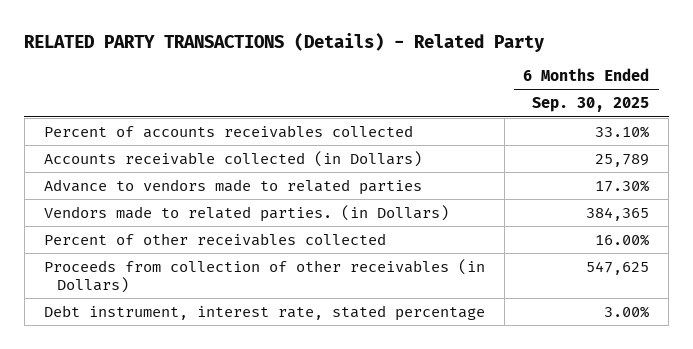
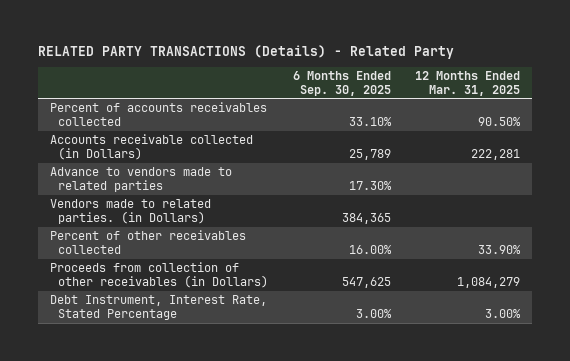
none -> [415,70,521,96] 12 Months Ended Mar. 31, 2025
[43,304,485,321] Debt instrument, interest rate, stated percentage -> [50,295,268,320] Debt Instrument, Interest Rate, Stated Percentage

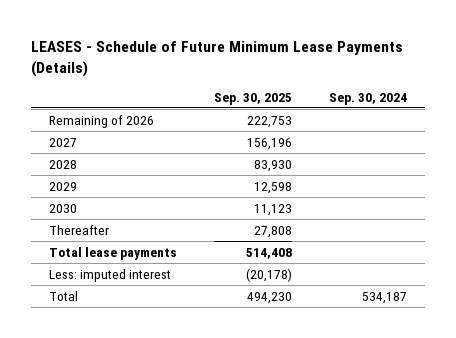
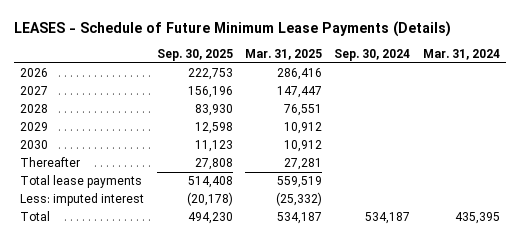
none -> [245,49,323,61] Mar. 31, 2025
none -> [422,49,500,61] Mar. 31, 2024
[49,114,155,128] Remaining of 2026 -> [20,68,49,78] 2026

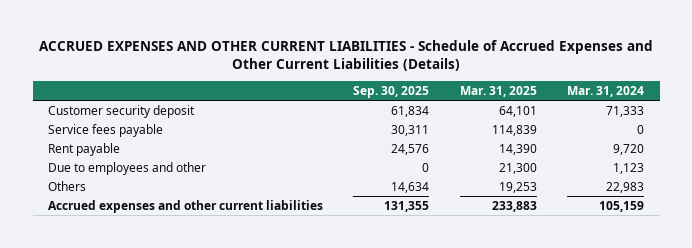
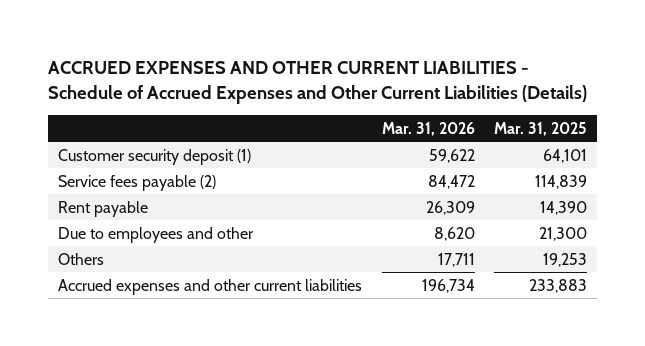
[353,85,430,98] Sep. 30, 2025 -> none
[567,85,645,97] Mar. 31, 2024 -> none
none -> [381,122,475,137] Mar. 31, 2026
[47,104,195,118] Customer security deposit -> [58,148,252,165] Customer security deposit (1)
[47,123,163,137] Service fees payable -> [58,174,217,191] Service fees payable (2)

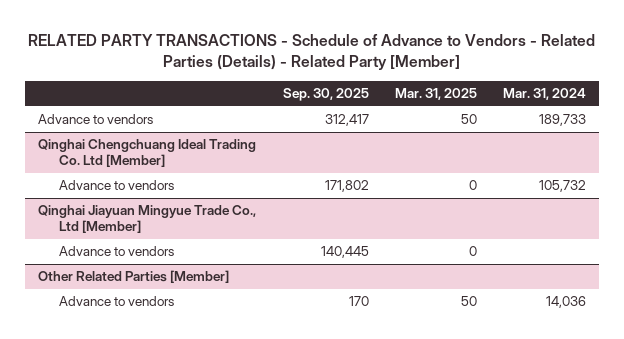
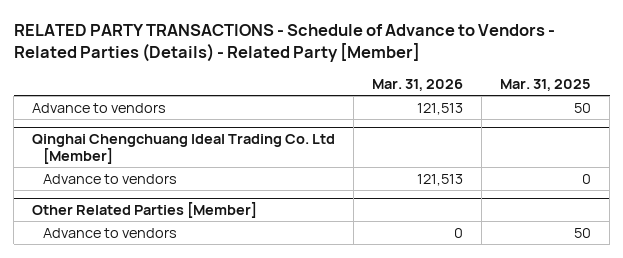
[282,88,369,102] Sep. 30, 2025 -> none
[502,88,586,101] Mar. 31, 2024 -> none
none -> [372,79,464,92] Mar. 31, 2026
[38,205,257,234] Qinghai Jiayuan Mingyue Trade Co., Ltd [Member] -> none
[58,246,174,257] Advance to vendors -> none

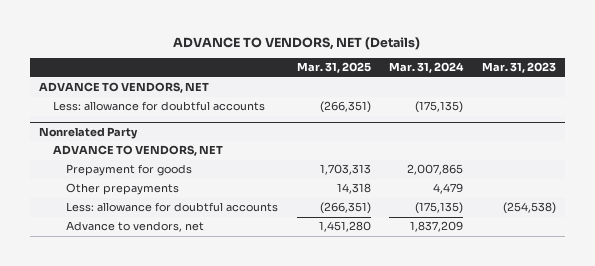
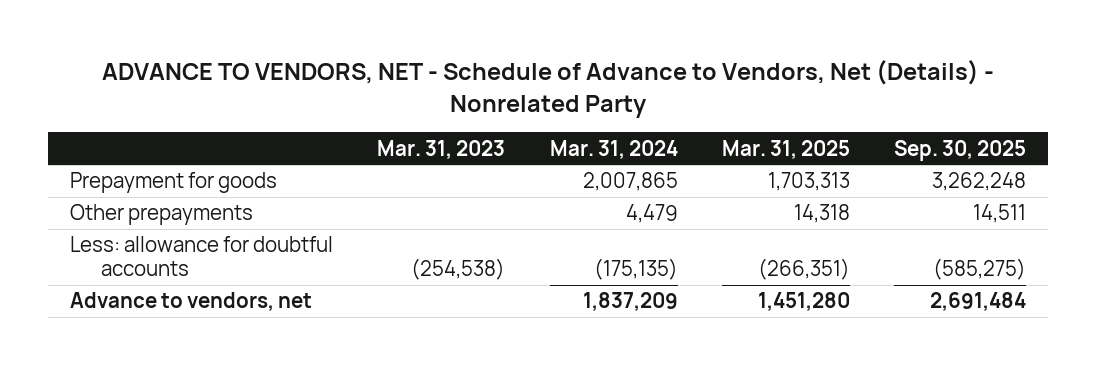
[173,36,421,50] ADVANCE TO VENDORS, NET (Details) -> [102,59,995,118] ADVANCE TO VENDORS, NET - Schedule of Advance to Vendors, Net (Details) - Nonrelated Party
none -> [894,139,1027,161] Sep. 30, 2025
[39,82,210,94] ADVANCE TO VENDORS, NET -> none
[52,101,265,112] Less: allowance for doubtful accounts -> none
[39,127,139,140] Nonrelated Party -> none
[52,145,223,157] ADVANCE TO VENDORS, NET -> none

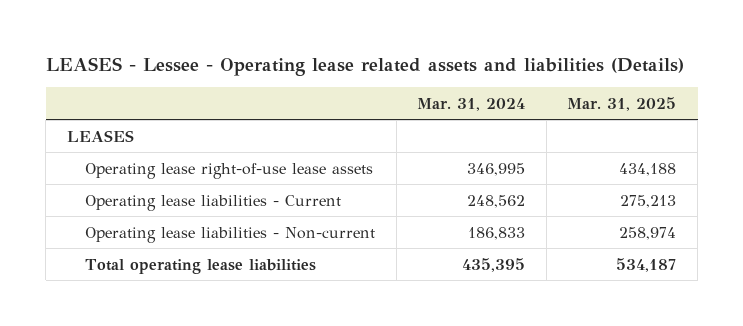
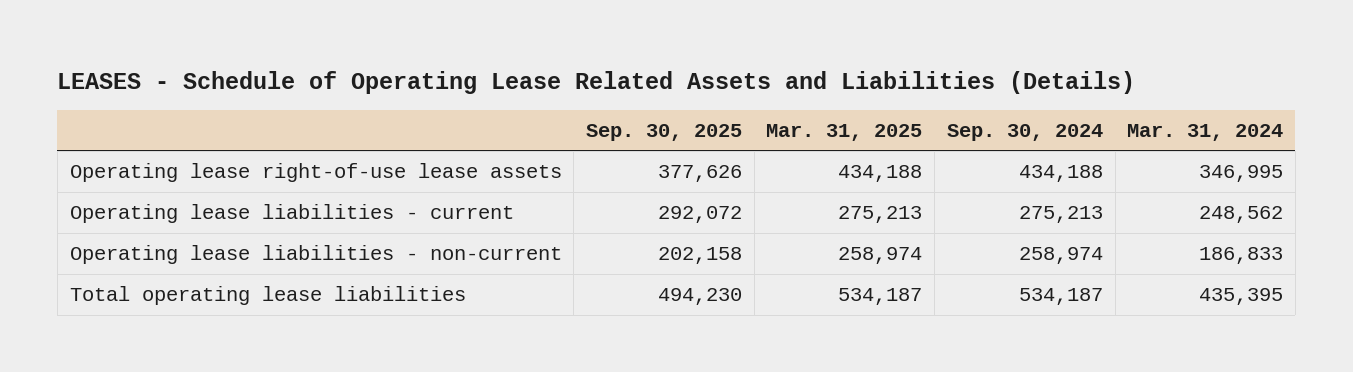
[45,56,684,76] LEASES - Lessee - Operating lease related assets and liabilities (Details) -> [57,71,1136,95] LEASES - Schedule of Operating Lease Related Assets and Liabilities (Details)
none -> [585,123,742,141] Sep. 30, 2025
none -> [946,123,1103,141] Sep. 30, 2024
[66,129,134,142] LEASES -> none
[85,194,342,211] Operating lease liabilities - Current -> [69,204,514,224] Operating lease liabilities - current
[85,226,376,243] Operating lease liabilities - Non-current -> [69,245,562,265] Operating lease liabilities - non-current

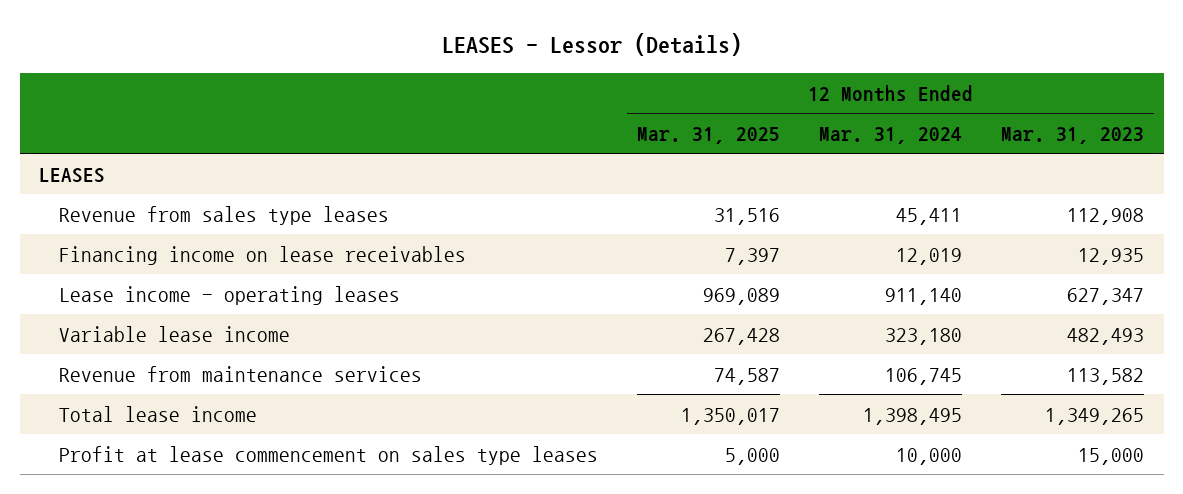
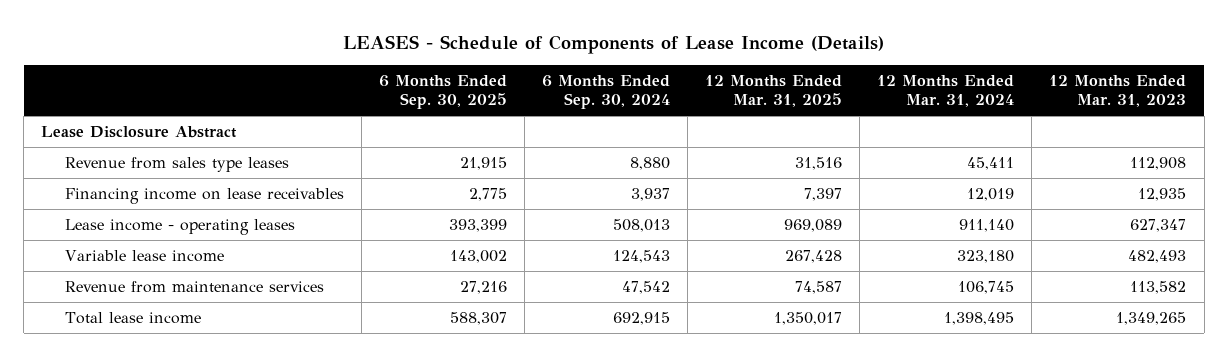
[441,32,742,56] LEASES - Lessor (Details) -> [342,34,884,54] LEASES - Schedule of Components of Lease Income (Details)
none -> [379,74,508,110] 6 Months Ended Sep. 30, 2025
none -> [542,74,671,110] 6 Months Ended Sep. 30, 2024
[39,167,106,183] LEASES -> none
none -> [41,126,238,139] Lease Disclosure Abstract
[58,445,598,465] Profit at lease commencement on sales type leases -> none

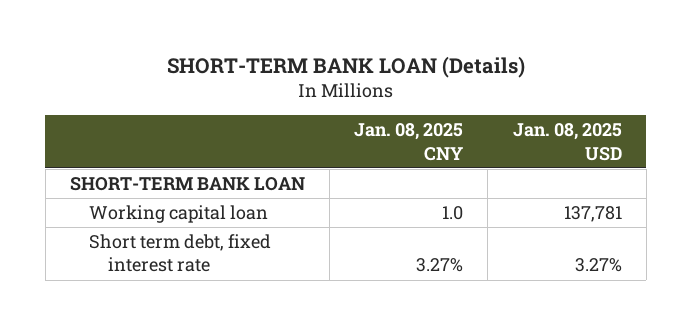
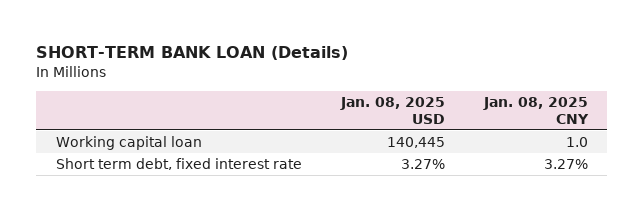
[70,177,306,192] SHORT-TERM BANK LOAN -> none
[563,206,622,223] 137,781 -> [386,137,445,149] 140,445

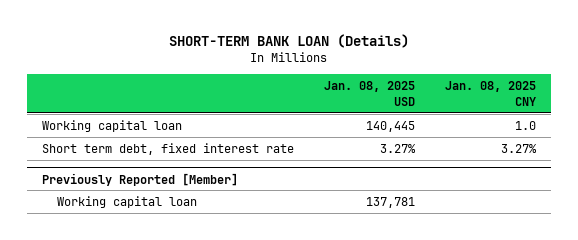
none -> [42,172,239,186] Previously Reported [Member]
none -> [56,195,197,208] Working capital loan

